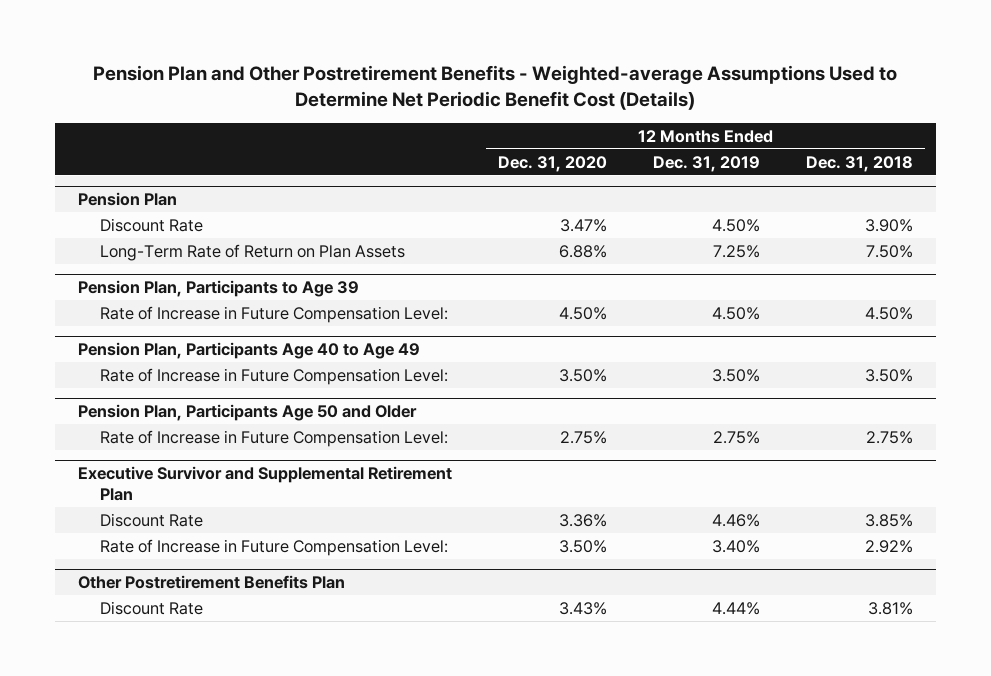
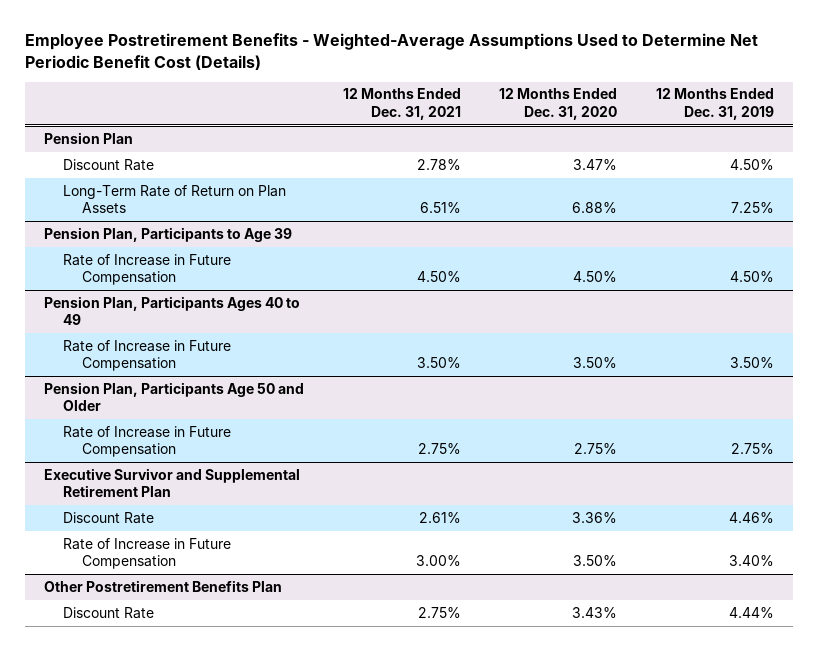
[93,65,898,111] Pension Plan and Other Postretirement Benefits - Weighted-average Assumptions Used to Determine Net Periodic Benefit Cost (Details) -> [24,33,758,70] Employee Postretirement Benefits - Weighted-Average Assumptions Used to Determine Net Periodic Benefit Cost (Details)
[806,155,914,172] Dec. 31, 2018 -> none
none -> [342,88,461,121] 12 Months Ended Dec. 31, 2021
[99,305,448,323] Rate of Increase in Future Compensation Level: -> [62,253,231,286] Rate of Increase in Future Compensation
[77,342,420,360] Pension Plan, Participants Age 40 to Age 49 -> [43,295,300,326] Pension Plan, Participants Ages 40 to 49
[99,367,448,385] Rate of Increase in Future Compensation Level: -> [62,339,231,372] Rate of Increase in Future Compensation
[99,429,448,447] Rate of Increase in Future Compensation Level: -> [62,425,231,458] Rate of Increase in Future Compensation
[99,538,448,556] Rate of Increase in Future Compensation Level: -> [62,537,231,570] Rate of Increase in Future Compensation

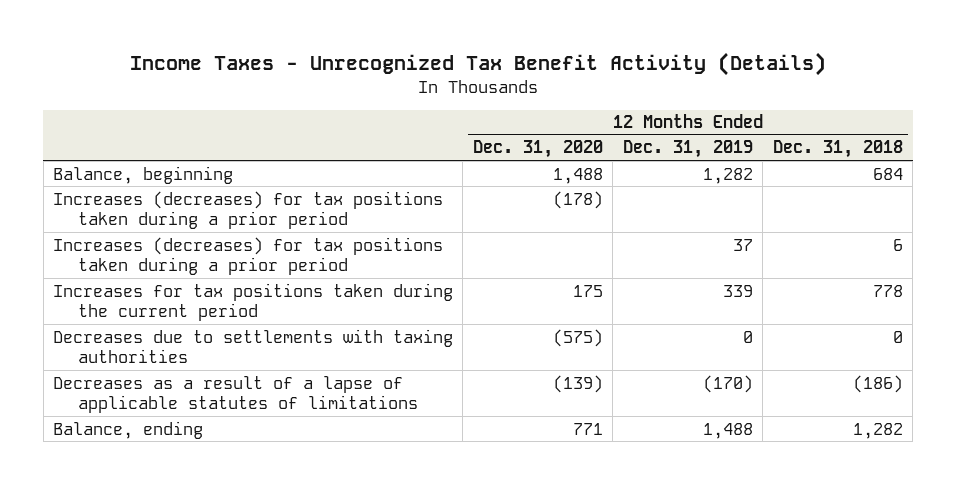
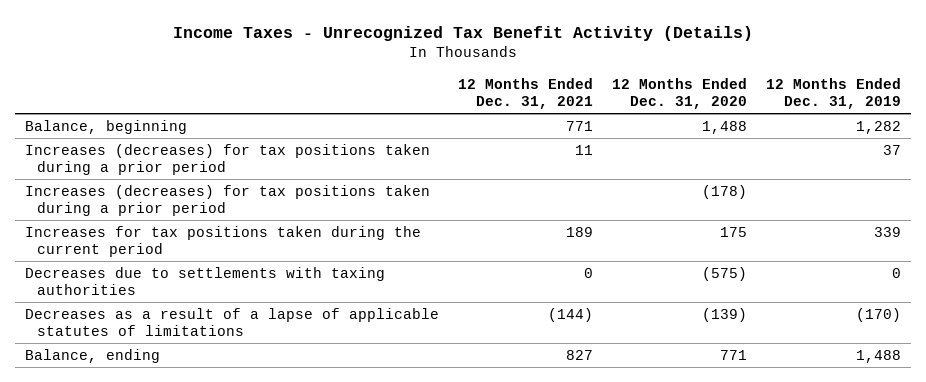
[772,140,903,159] Dec. 31, 2018 -> none
none -> [457,77,593,110] 12 Months Ended Dec. 31, 2021
[52,190,443,230] Increases (decreases) for tax positions taken during a prior period -> [24,184,430,217] Increases (decreases) for tax positions taken during a prior period

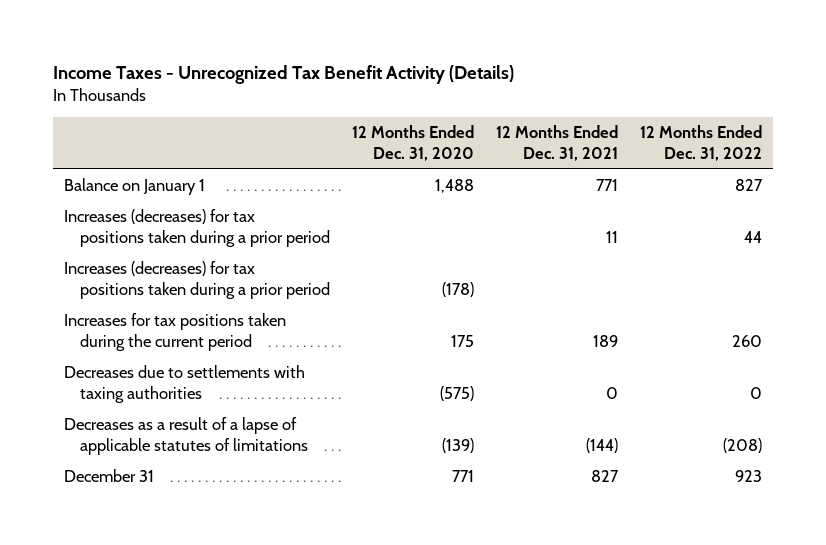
[766,77,902,110] 12 Months Ended Dec. 31, 2019 -> none
none -> [639,125,762,161] 12 Months Ended Dec. 31, 2022
[24,119,187,134] Balance, beginning -> [64,178,206,196] Balance on January 1
[24,348,160,363] Balance, ending -> [64,469,155,483] December 31

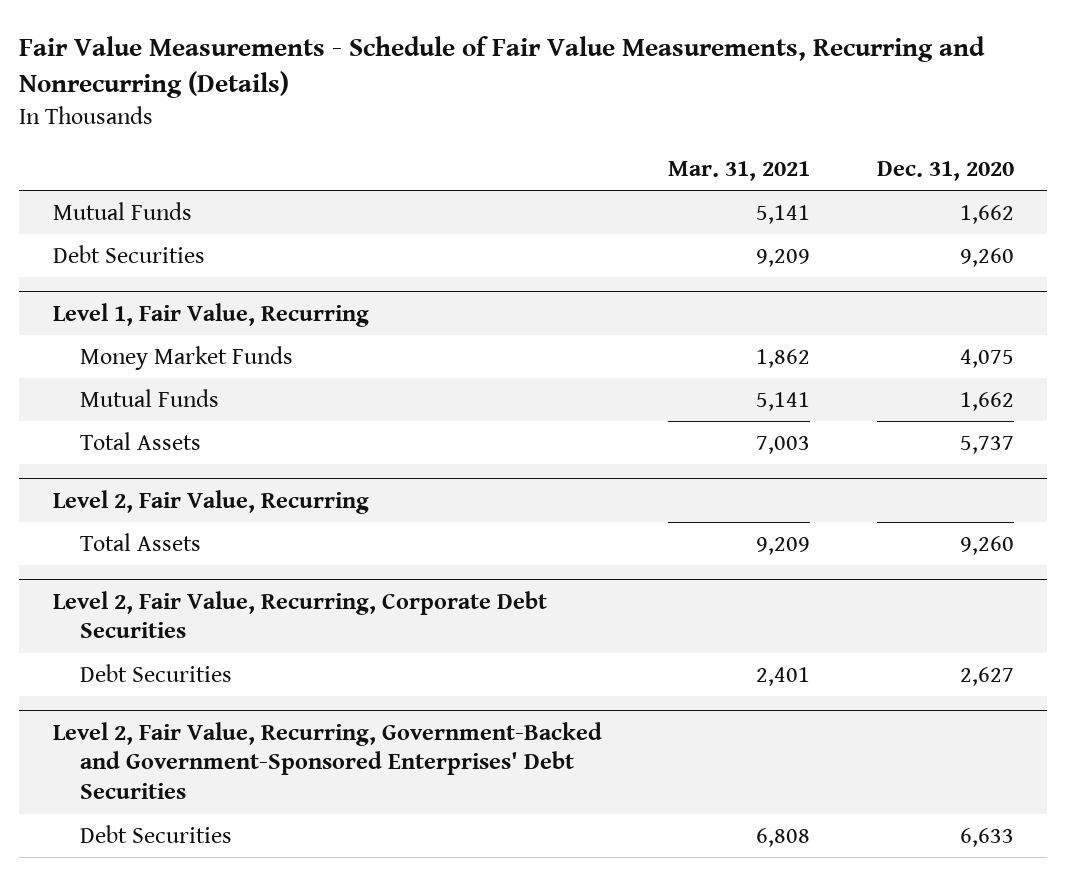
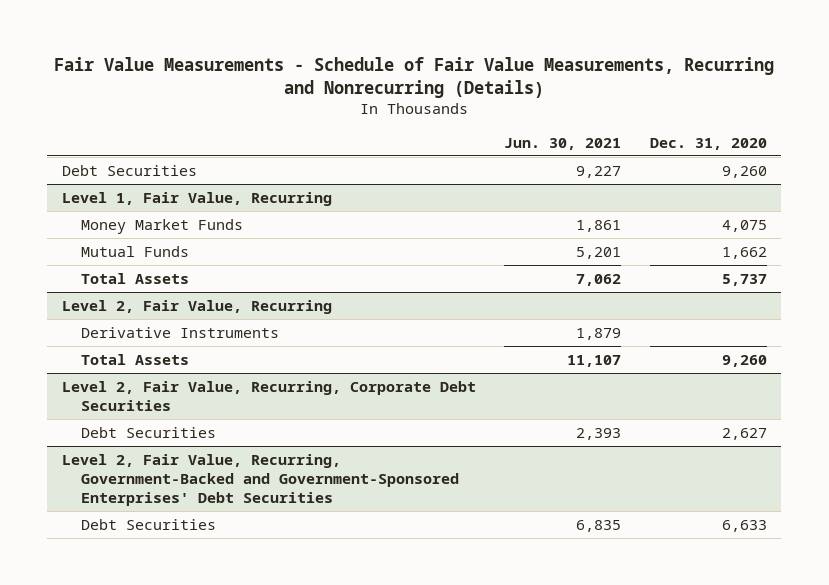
[668,161,811,182] Mar. 31, 2021 -> none
none -> [504,138,622,151] Jun. 30, 2021
[52,201,192,220] Mutual Funds -> none
none -> [80,326,279,338] Derivative Instruments

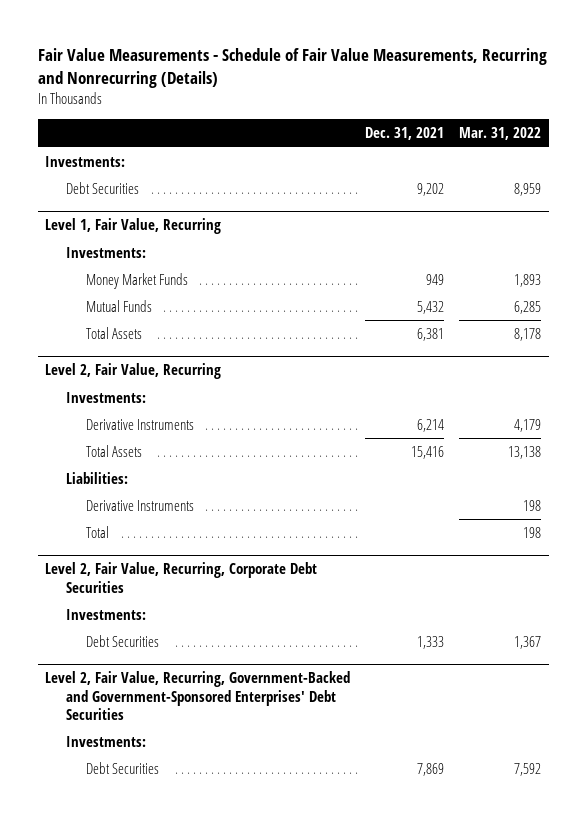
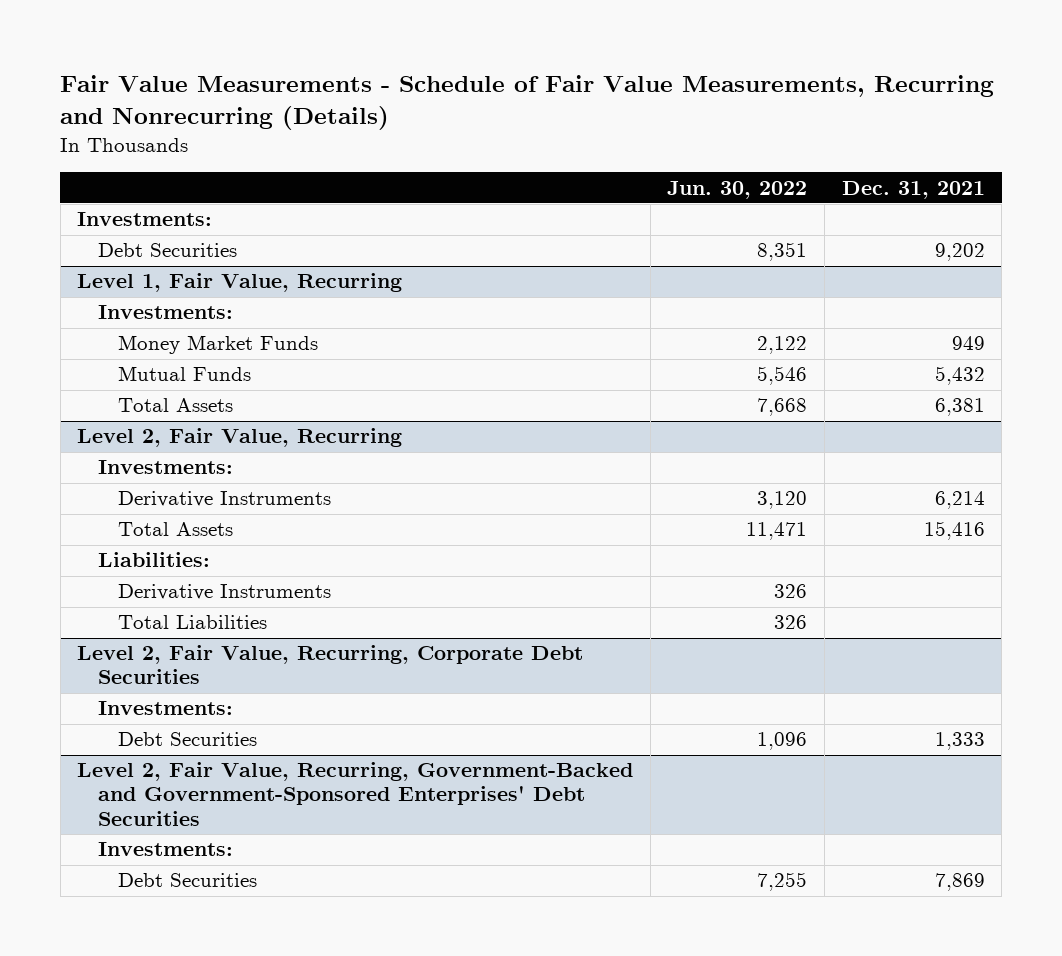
[459,127,542,141] Mar. 31, 2022 -> none
none -> [667,180,808,199] Jun. 30, 2022
[85,525,109,538] Total -> [118,615,268,630] Total Liabilities

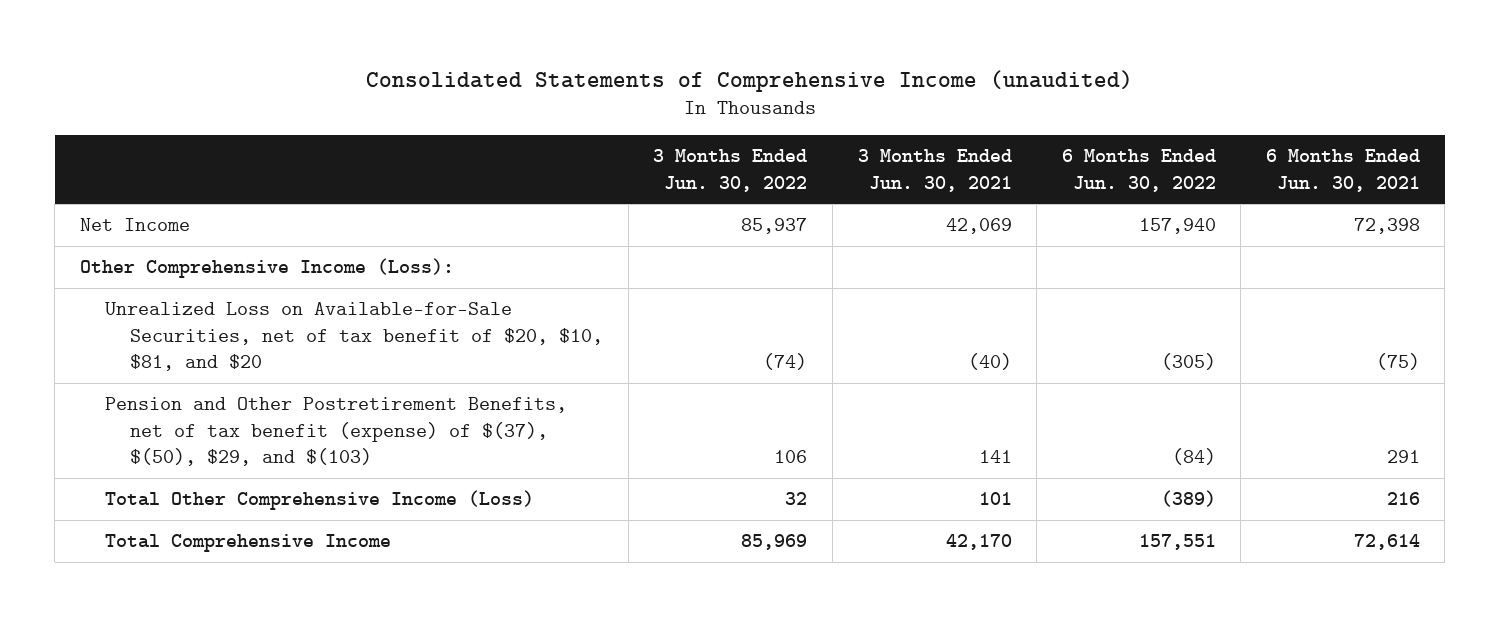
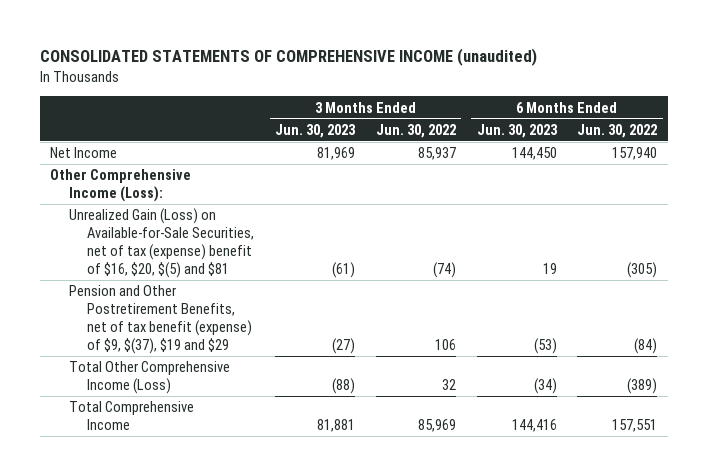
[365,69,1133,92] Consolidated Statements of Comprehensive Income (unaudited) -> [39,48,537,67] CONSOLIDATED STATEMENTS OF COMPREHENSIVE INCOME (unaudited)
[857,149,1012,192] 3 Months Ended Jun. 30, 2021 -> none
[1265,149,1420,192] 6 Months Ended Jun. 30, 2021 -> none
none -> [275,123,357,138] Jun. 30, 2023
none -> [476,123,558,138] Jun. 30, 2023
[105,302,604,372] Unrealized Loss on Available-for-Sale Securities, net of tax benefit of $20, $10, $81, and $20 -> [68,208,255,279] Unrealized Gain (Loss) on Available-for-Sale Securities, net of tax (expense) benefit of $16, $20, $(5) and $81
[105,397,568,467] Pension and Other Postretirement Benefits, net of tax benefit (expense) of $(37), $(50), $29, and $(103) -> [68,285,253,355] Pension and Other Postretirement Benefits, net of tax benefit (expense) of $9, $(37), $19 and $29

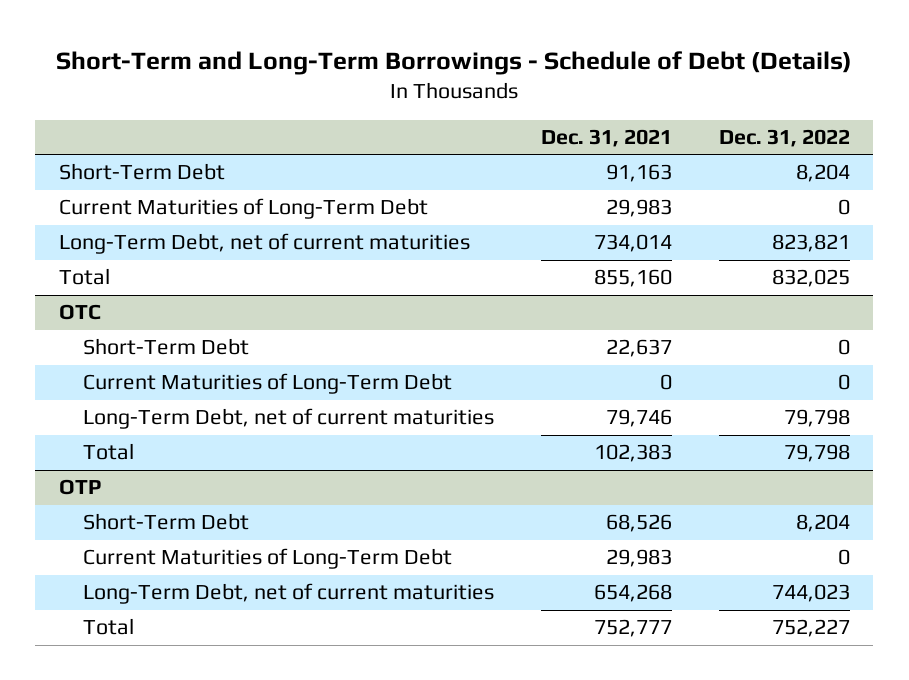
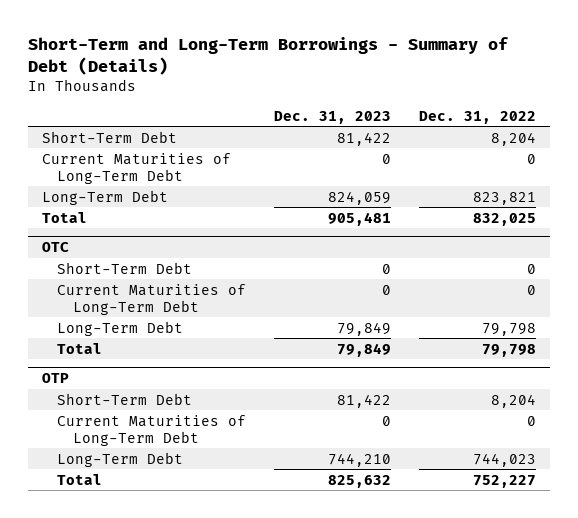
[56,50,853,75] Short-Term and Long-Term Borrowings - Schedule of Debt (Details) -> [27,36,508,75] Short-Term and Long-Term Borrowings - Summary of Debt (Details)
[541,128,673,147] Dec. 31, 2021 -> none
none -> [274,110,392,124] Dec. 31, 2023
[58,233,470,255] Long-Term Debt, net of current maturities -> [41,189,168,205] Long-Term Debt
[83,408,495,430] Long-Term Debt, net of current maturities -> [57,320,184,336] Long-Term Debt
[83,583,495,605] Long-Term Debt, net of current maturities -> [57,451,184,467] Long-Term Debt

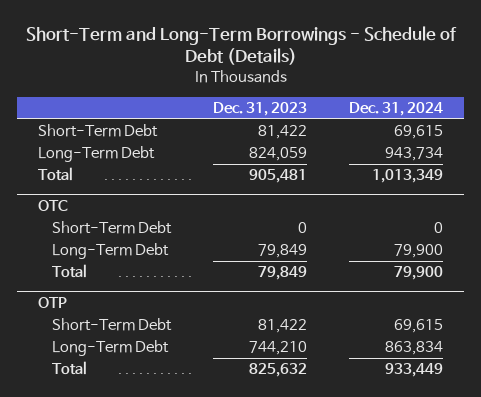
[27,36,508,75] Short-Term and Long-Term Borrowings - Summary of Debt (Details) -> [25,25,457,66] Short-Term and Long-Term Borrowings - Schedule of Debt (Details)
[419,110,537,124] Dec. 31, 2022 -> none
none -> [349,102,444,117] Dec. 31, 2024
[41,152,231,184] Current Maturities of Long-Term Debt -> none
[57,283,247,315] Current Maturities of Long-Term Debt -> none
[57,414,247,446] Current Maturities of Long-Term Debt -> none

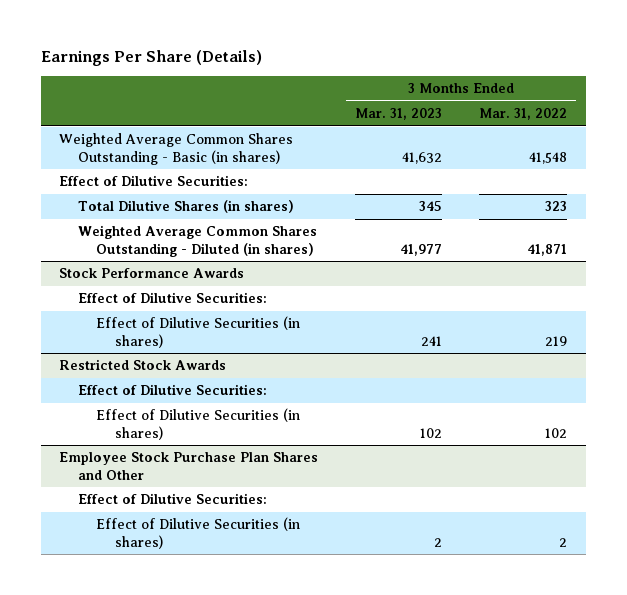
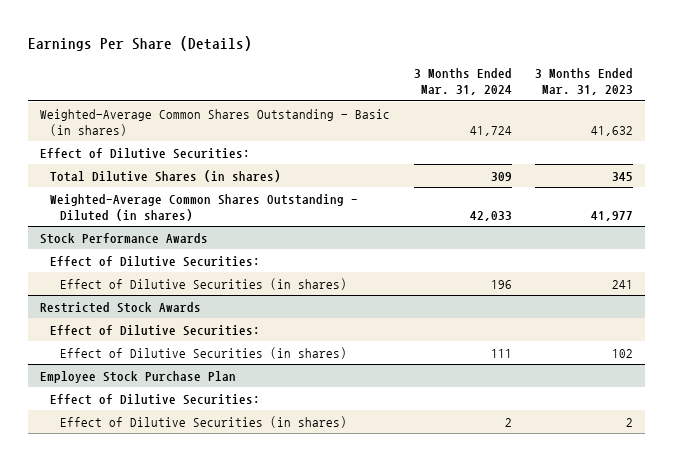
[479,108,568,121] Mar. 31, 2022 -> none
none -> [413,68,512,96] 3 Months Ended Mar. 31, 2024
[59,133,294,165] Weighted Average Common Shares Outstanding - Basic (in shares) -> [39,108,390,136] Weighted-Average Common Shares Outstanding - Basic (in shares)
[77,225,317,257] Weighted Average Common Shares Outstanding - Diluted (in shares) -> [49,193,358,221] Weighted-Average Common Shares Outstanding - Diluted (in shares)
[59,452,319,480] Employee Stock Purchase Plan Shares and Other -> [39,370,236,383] Employee Stock Purchase Plan

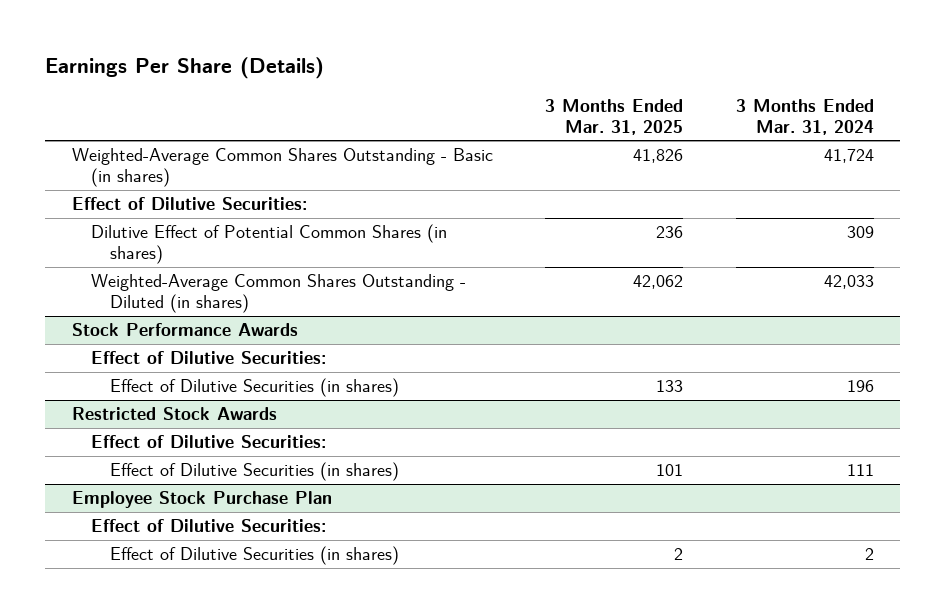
[535,68,634,96] 3 Months Ended Mar. 31, 2023 -> none
none -> [545,98,684,136] 3 Months Ended Mar. 31, 2025
[49,169,281,182] Total Dilutive Shares (in shares) -> [90,224,447,265] Dilutive Effect of Potential Common Shares (in shares)

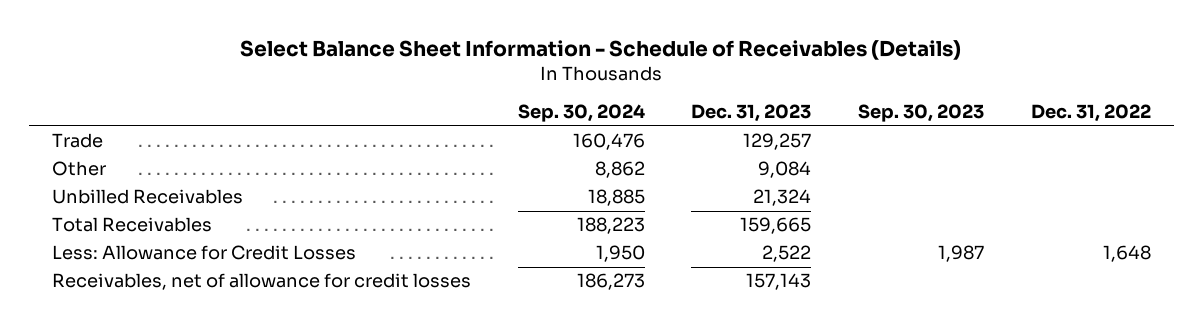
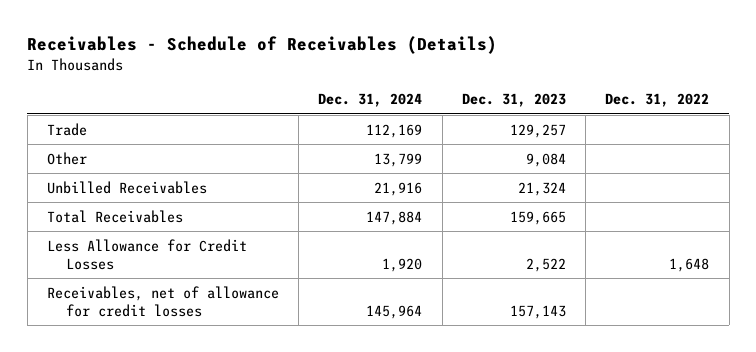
[240,40,962,61] Select Balance Sheet Information - Schedule of Receivables (Details) -> [27,36,498,55] Receivables - Schedule of Receivables (Details)
[517,104,645,123] Sep. 30, 2024 -> none
[858,104,985,123] Sep. 30, 2023 -> none
none -> [318,93,423,108] Dec. 31, 2024
[51,245,356,261] Less: Allowance for Credit Losses -> [47,238,248,270] Less Allowance for Credit Losses

